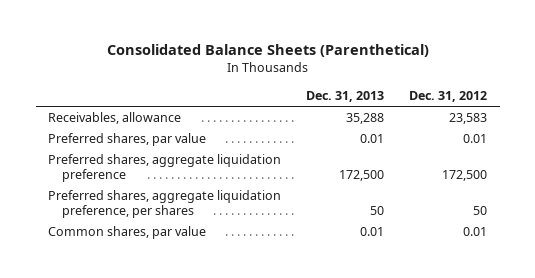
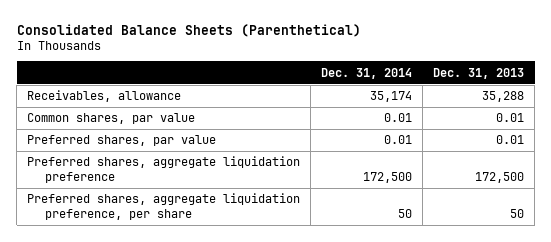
[409,91,488,103] Dec. 31, 2012 -> none
none -> [321,67,413,79] Dec. 31, 2014
[48,226,207,240] Common shares, par value -> [27,113,196,125] Common shares, par value
[48,190,282,219] Preferred shares, aggregate liquidation preference, per shares -> [27,193,301,221] Preferred shares, aggregate liquidation preference, per share

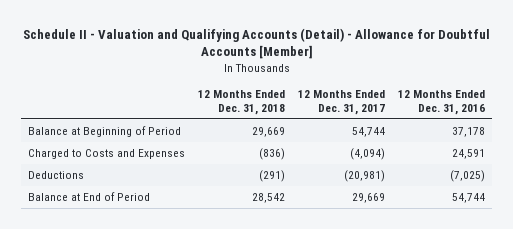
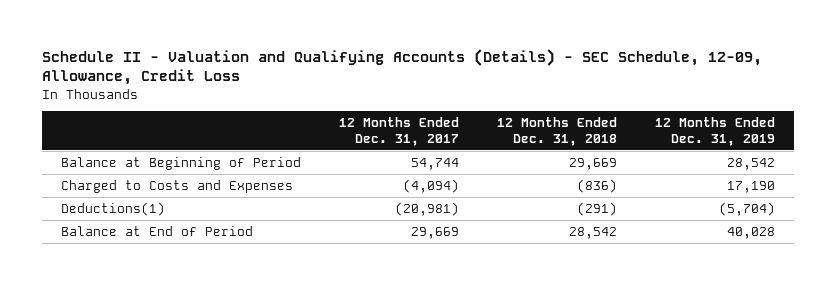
[22,27,490,60] Schedule II - Valuation and Qualifying Accounts (Detail) - Allowance for Doubtful Accounts [Member] -> [41,48,762,86] Schedule II - Valuation and Qualifying Accounts (Details) - SEC Schedule, 12-09, Allowance, Credit Loss
[398,89,486,115] 12 Months Ended Dec. 31, 2016 -> none
none -> [655,117,776,146] 12 Months Ended Dec. 31, 2019
[27,171,84,180] Deductions -> [60,201,165,216] Deductions(1)

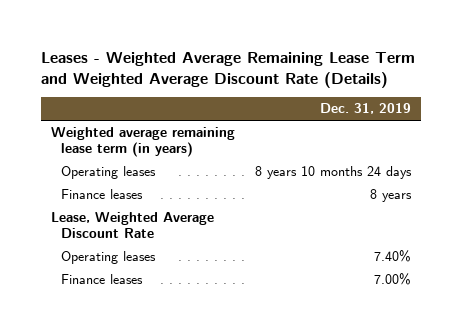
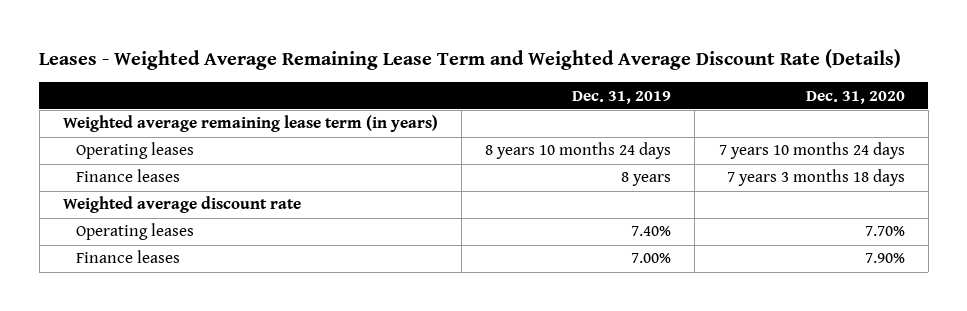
none -> [805,90,905,104] Dec. 31, 2020
[51,212,215,239] Lease, Weighted Average Discount Rate -> [62,196,301,214] Weighted average discount rate

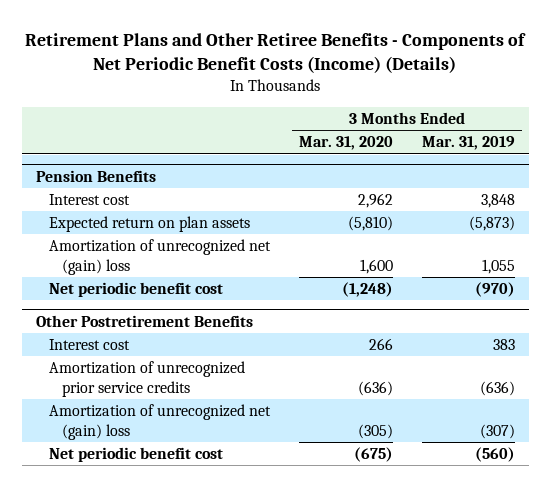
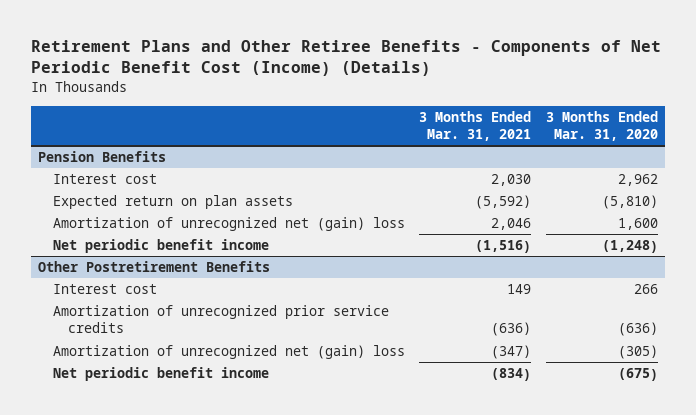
[25,32,527,74] Retirement Plans and Other Retiree Benefits - Components of Net Periodic Benefit Costs (Income) (Details) -> [30,40,661,77] Retirement Plans and Other Retiree Benefits - Components of Net Periodic Benefit Cost (Income) (Details)
[421,136,515,151] Mar. 31, 2019 -> none
none -> [419,110,532,142] 3 Months Ended Mar. 31, 2021
[48,282,223,298] Net periodic benefit cost -> [53,239,270,254] Net periodic benefit income
[48,447,223,463] Net periodic benefit cost -> [53,367,270,382] Net periodic benefit income

